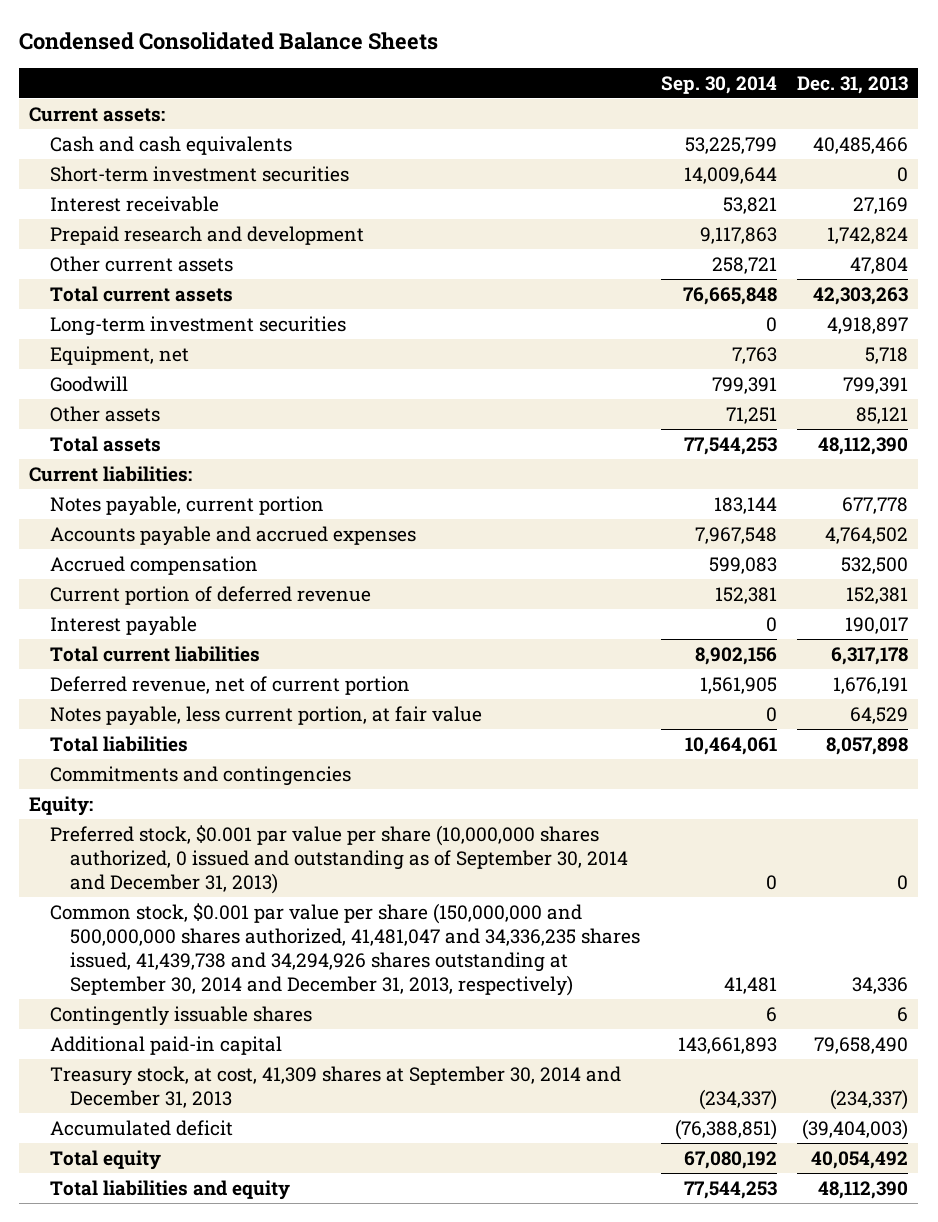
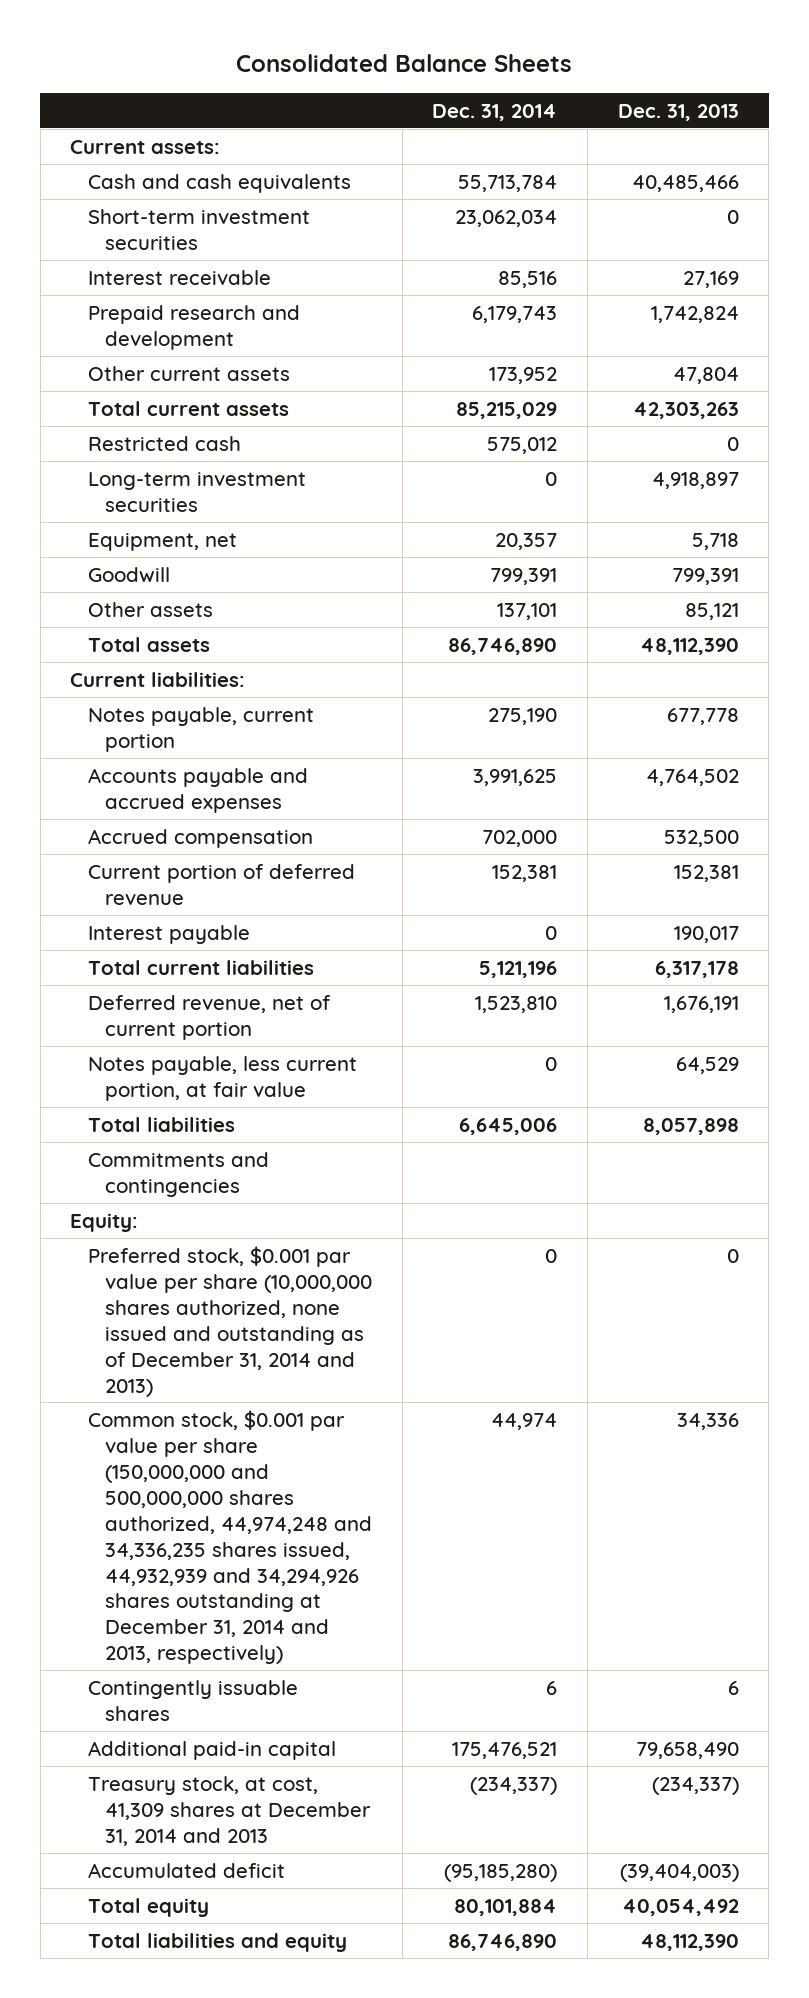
[19,31,439,50] Condensed Consolidated Balance Sheets -> [236,54,573,73] Consolidated Balance Sheets
[660,75,777,94] Sep. 30, 2014 -> none
none -> [432,103,558,121] Dec. 31, 2014
none -> [87,435,241,451] Restricted cash
[49,825,629,895] Preferred stock, $0.001 par value per share (10,000,000 shares authorized, 0 issued and outstanding as of September 30, 2014 and December 31, 2013) -> [87,1245,372,1397] Preferred stock, $0.001 par value per share (10,000,000 shares authorized, none issued and outstanding as of December 31, 2014 and 2013)
[49,903,641,997] Common stock, $0.001 par value per share (150,000,000 and 500,000,000 shares authorized, 41,481,047 and 34,336,235 shares issued, 41,439,738 and 34,294,926 shares outstanding at September 30, 2014 and December 31, 2013, respectively) -> [87,1409,372,1665] Common stock, $0.001 par value per share (150,000,000 and 500,000,000 shares authorized, 44,974,248 and 34,336,235 shares issued, 44,932,939 and 34,294,926 shares outstanding at December 31, 2014 and 2013, respectively)
[49,1066,621,1109] Treasury stock, at cost, 41,309 shares at September 30, 2014 and December 31, 2013 -> [87,1775,371,1846] Treasury stock, at cost, 41,309 shares at December 31, 2014 and 2013

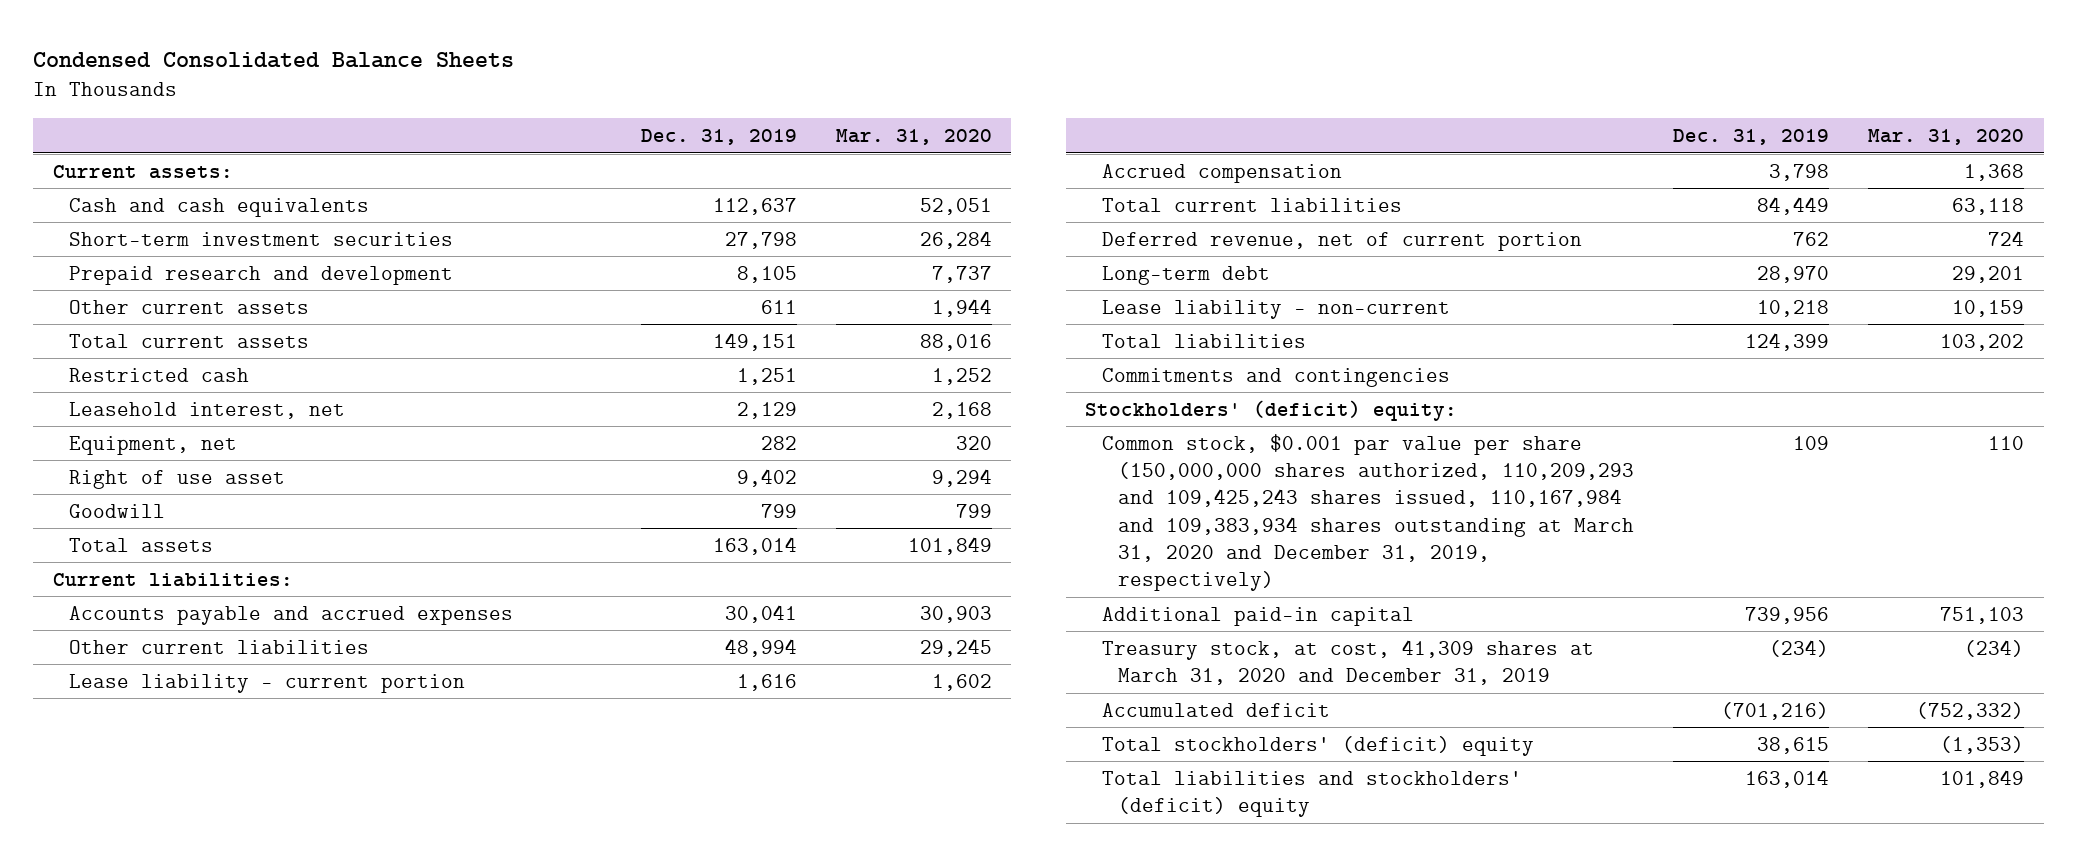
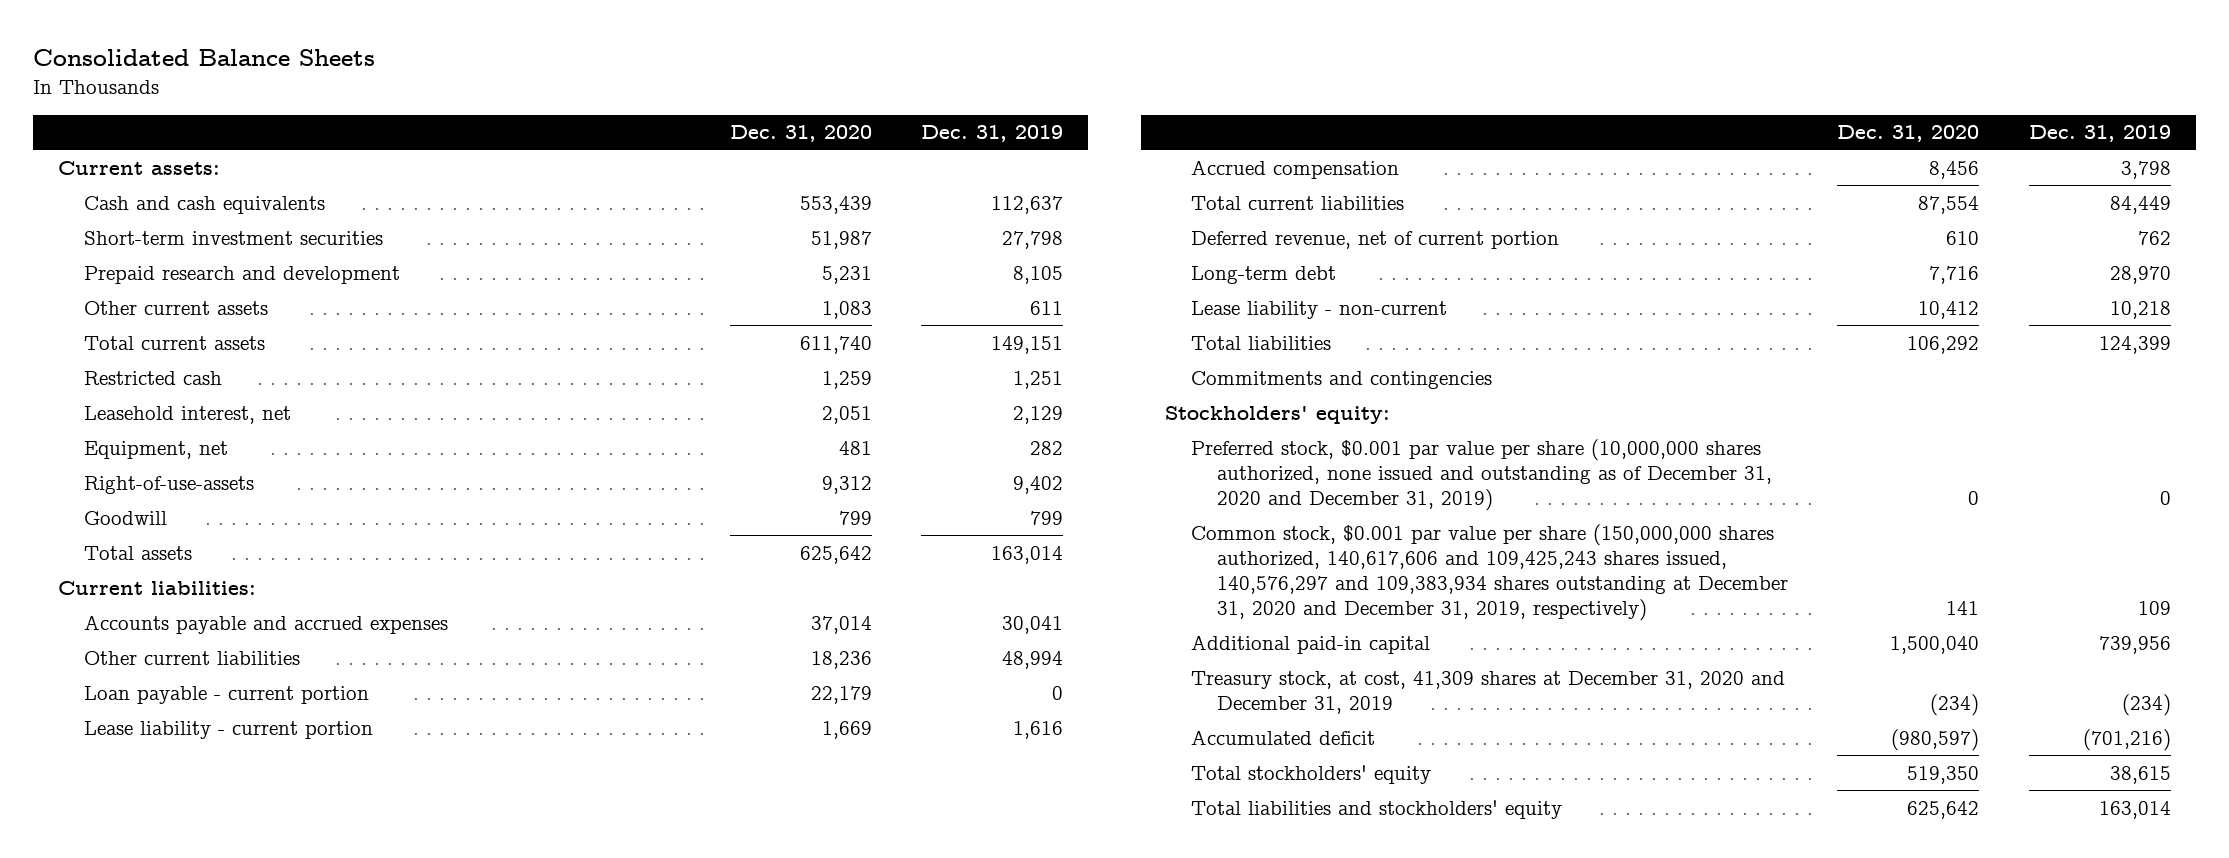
[33,52,515,69] Condensed Consolidated Balance Sheets -> [33,48,376,66] Consolidated Balance Sheets
[835,128,992,145] Mar. 31, 2020 -> none
none -> [729,125,872,143] Dec. 31, 2020
[69,469,286,489] Right of use asset -> [83,475,254,494] Right-of-use-assets
none -> [83,685,369,704] Loan payable - current portion
[1085,399,1458,421] Stockholders' (deficit) equity: -> [1165,405,1391,424] Stockholders' equity:
none -> [1191,438,1772,511] Preferred stock, $0.001 par value per share (10,000,000 shares authorized, none issued and outstanding as of December 31, 2020 and December 31, 2019)
[1101,433,1634,592] Common stock, $0.001 par value per share (150,000,000 shares authorized, 110,209,293 and 109,425,243 shares issued, 110,167,984 and 109,383,934 shares outstanding at March 31, 2020 and December 31, 2019, respectively) -> [1191,523,1788,621] Common stock, $0.001 par value per share (150,000,000 shares authorized, 140,617,606 and 109,425,243 shares issued, 140,576,297 and 109,383,934 shares outstanding at December 31, 2020 and December 31, 2019, respectively)
[1101,639,1594,686] Treasury stock, at cost, 41,309 shares at March 31, 2020 and December 31, 2019 -> [1191,670,1786,714] Treasury stock, at cost, 41,309 shares at December 31, 2020 and December 31, 2019
[1101,735,1534,756] Total stockholders' (deficit) equity -> [1191,764,1432,784] Total stockholders' equity
[1101,770,1522,818] Total liabilities and stockholders' (deficit) equity -> [1191,799,1563,819] Total liabilities and stockholders' equity

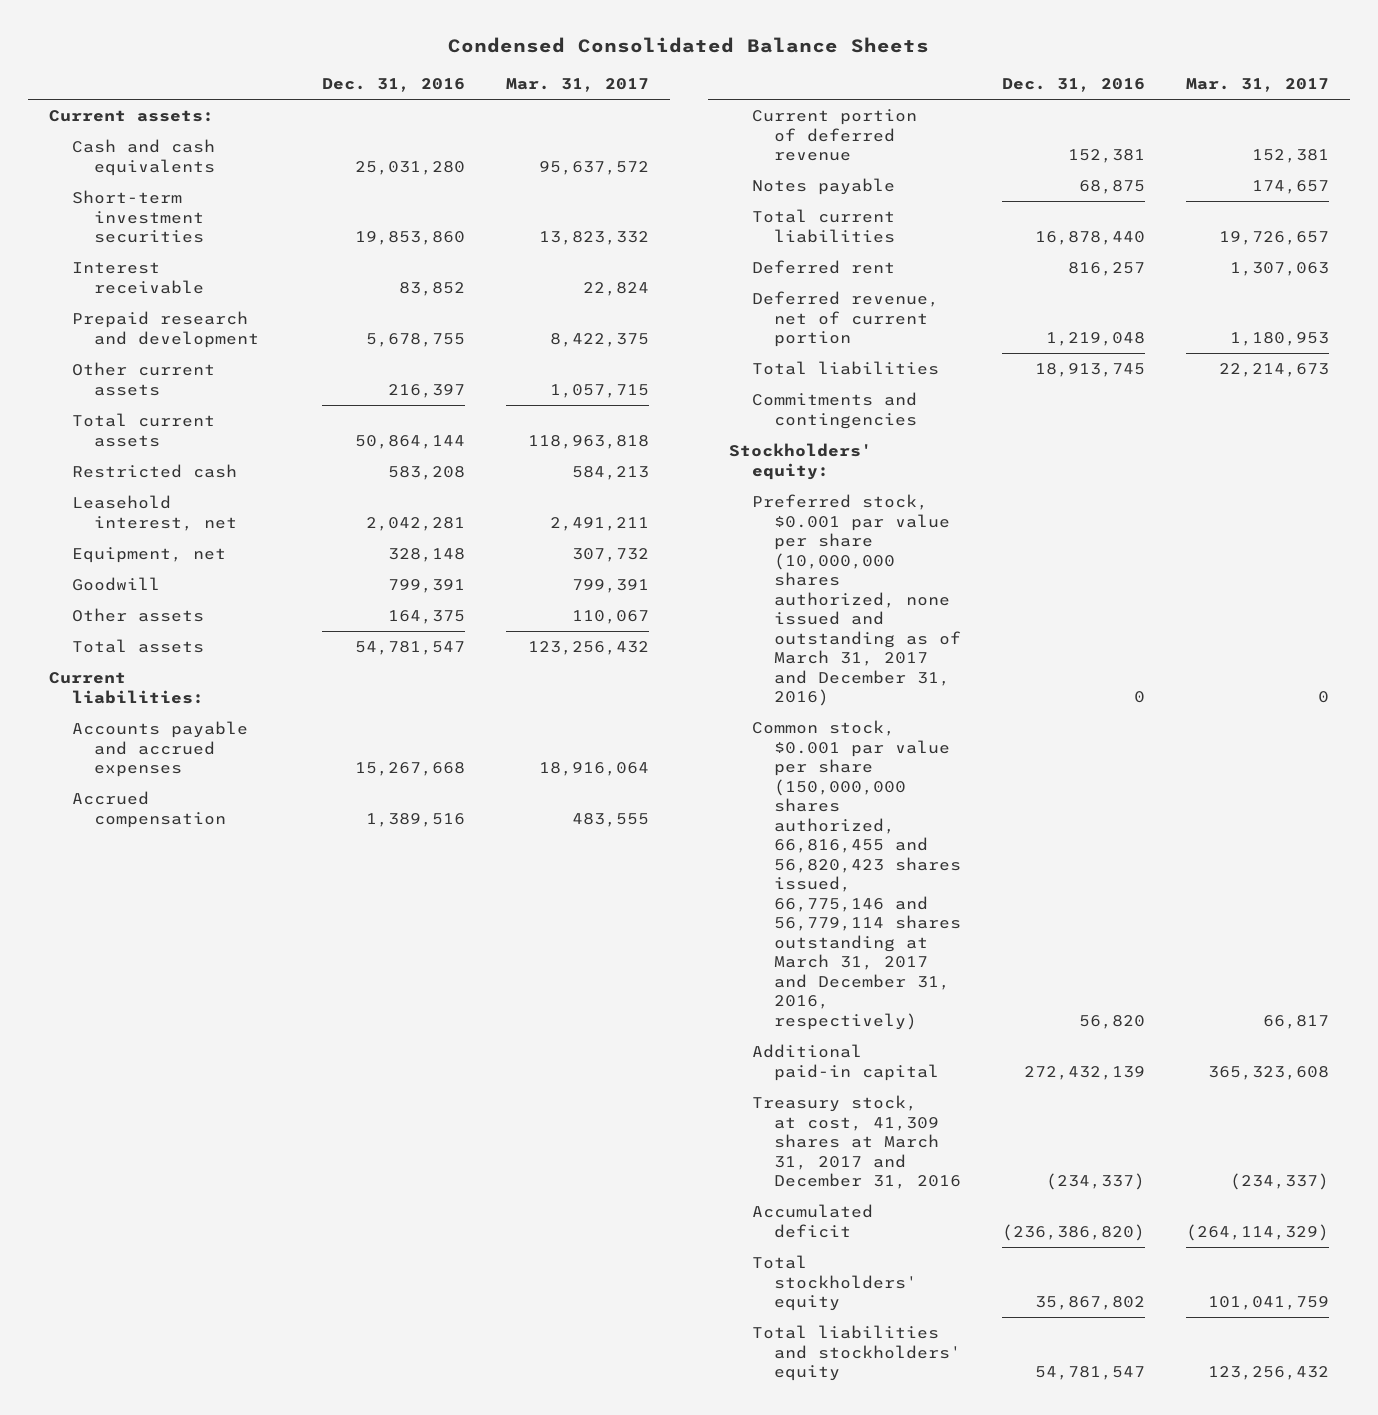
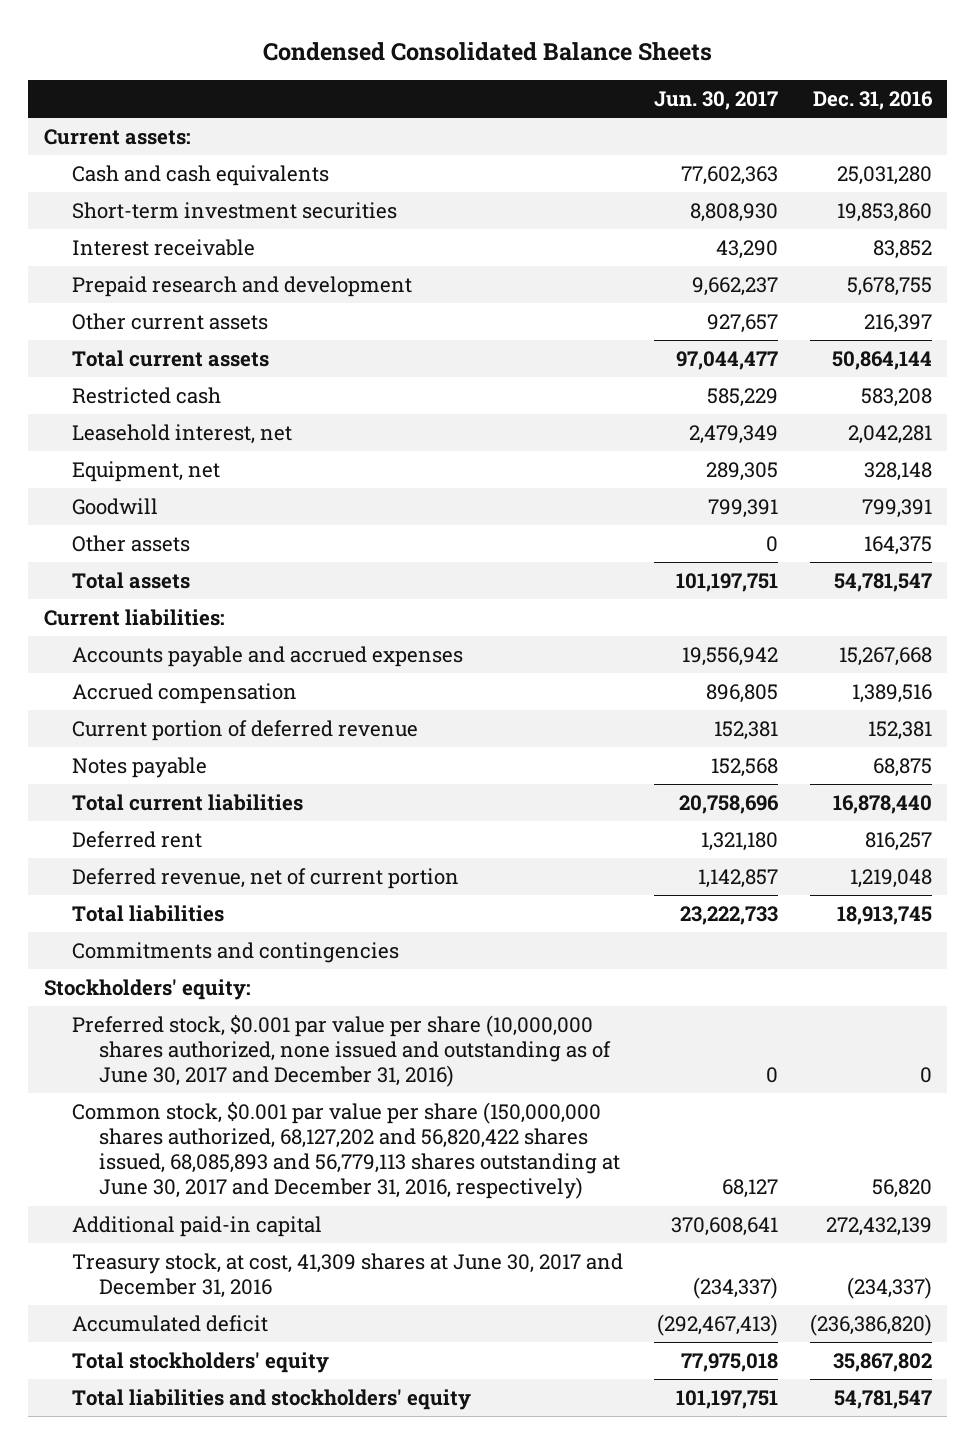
[506,78,650,93] Mar. 31, 2017 -> none
none -> [654,91,779,111] Jun. 30, 2017
[751,494,962,707] Preferred stock, $0.001 par value per share (10,000,000 shares authorized, none issued and outstanding as of March 31, 2017 and December 31, 2016) -> [71,1014,612,1088] Preferred stock, $0.001 par value per share (10,000,000 shares authorized, none issued and outstanding as of June 30, 2017 and December 31, 2016)
[751,720,962,1030] Common stock, $0.001 par value per share (150,000,000 shares authorized, 66,816,455 and 56,820,423 shares issued, 66,775,146 and 56,779,114 shares outstanding at March 31, 2017 and December 31, 2016, respectively) -> [71,1101,621,1200] Common stock, $0.001 par value per share (150,000,000 shares authorized, 68,127,202 and 56,820,422 shares issued, 68,085,893 and 56,779,113 shares outstanding at June 30, 2017 and December 31, 2016, respectively)
[751,1095,962,1190] Treasury stock, at cost, 41,309 shares at March 31, 2017 and December 31, 2016 -> [71,1252,623,1299] Treasury stock, at cost, 41,309 shares at June 30, 2017 and December 31, 2016

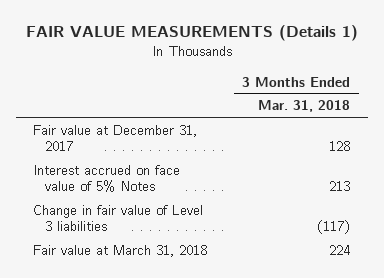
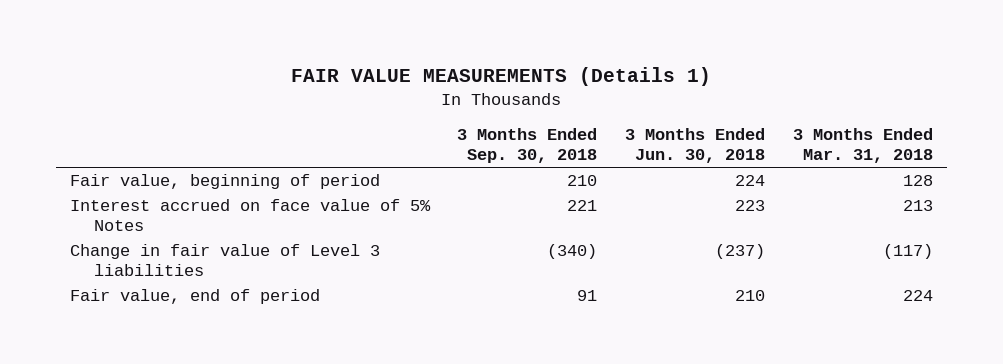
none -> [457,127,598,163] 3 Months Ended Sep. 30, 2018
none -> [625,127,766,163] 3 Months Ended Jun. 30, 2018
[33,124,198,152] Fair value at December 31, 2017 -> [69,174,380,190] Fair value, beginning of period
[33,244,208,257] Fair value at March 31, 2018 -> [69,289,320,305] Fair value, end of period

